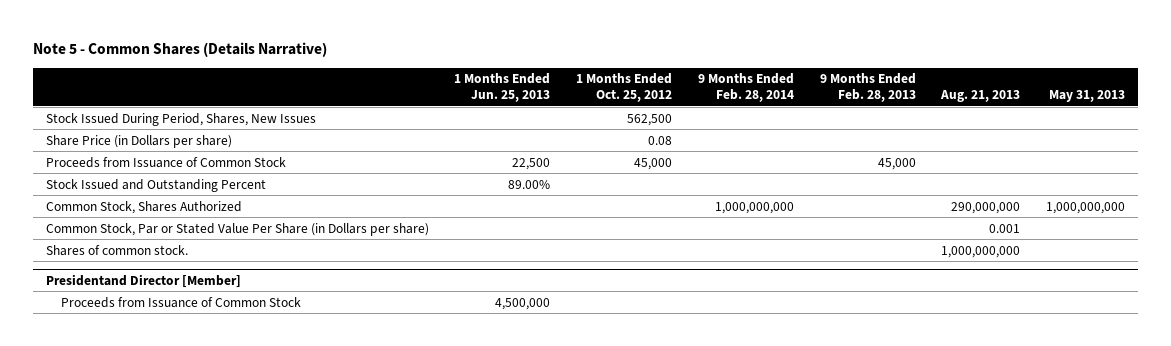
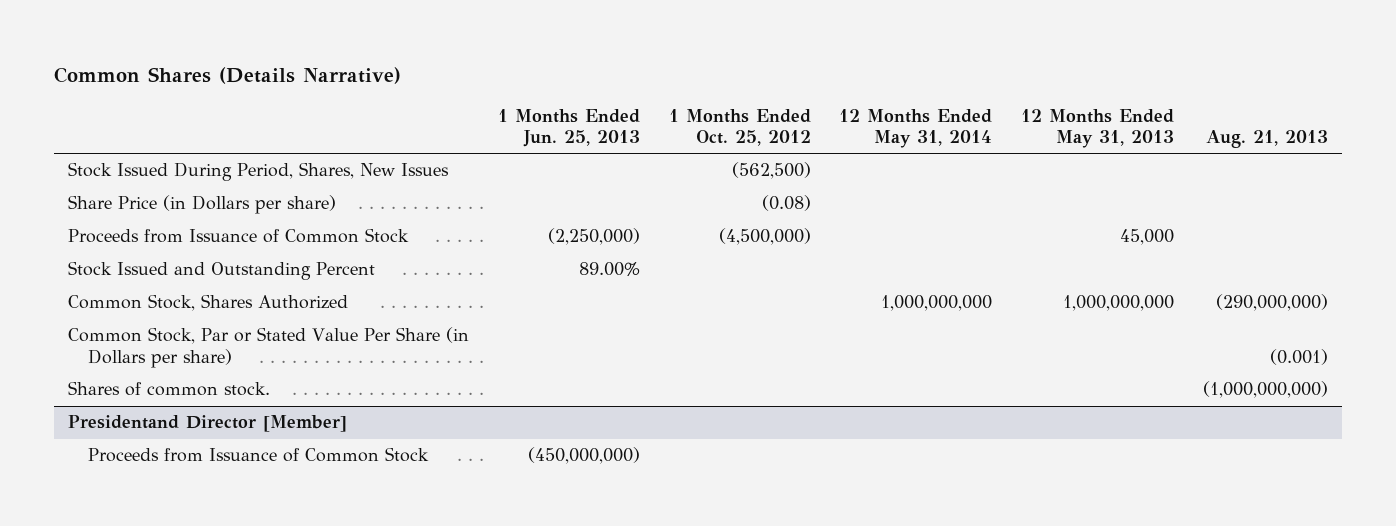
[32,41,327,57] Note 5 - Common Shares (Details Narrative) -> [53,66,401,84] Common Shares (Details Narrative)
[697,73,794,103] 9 Months Ended Feb. 28, 2014 -> none
[819,73,916,103] 9 Months Ended Feb. 28, 2013 -> none
[1049,90,1126,103] May 31, 2013 -> none
none -> [839,109,993,149] 12 Months Ended May 31, 2014
none -> [1020,109,1174,149] 12 Months Ended May 31, 2013
[627,113,673,126] 562,500 -> [731,162,811,180] (562,500)
[648,135,673,145] 0.08 -> [761,195,811,212] (0.08)
[512,157,551,170] 22,500 -> [547,228,640,246] (2,250,000)
[634,157,673,170] 45,000 -> [718,228,811,246] (4,500,000)
[951,201,1021,214] 290,000,000 -> [1215,294,1328,312] (290,000,000)
[989,223,1021,233] 0.001 -> [1269,348,1328,365] (0.001)
[941,245,1021,258] 1,000,000,000 -> [1202,381,1328,399] (1,000,000,000)
[495,297,551,310] 4,500,000 -> [527,447,640,465] (450,000,000)

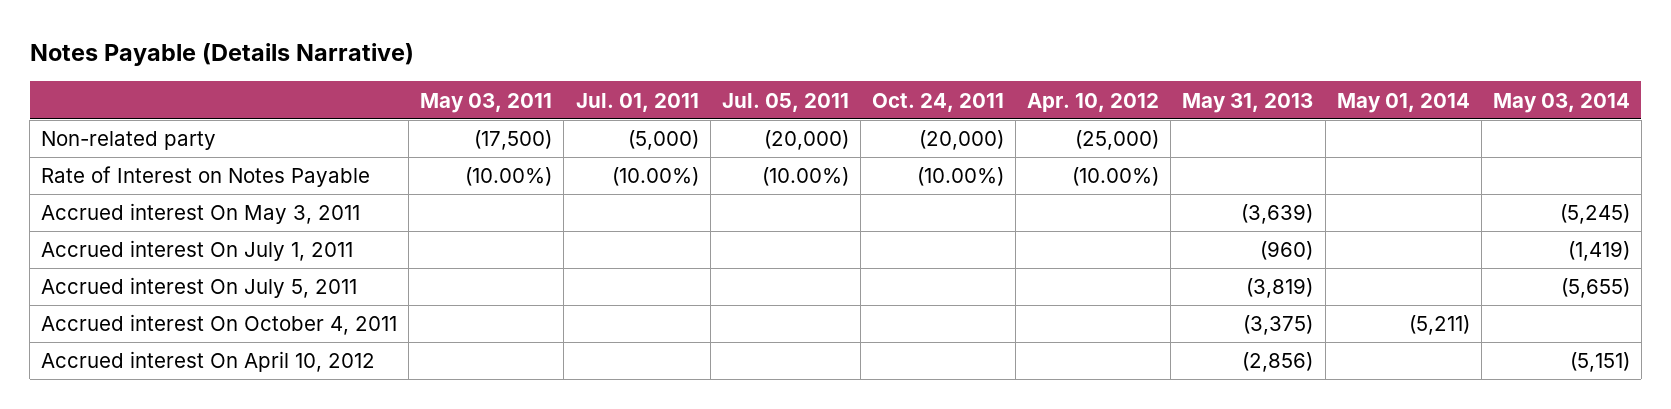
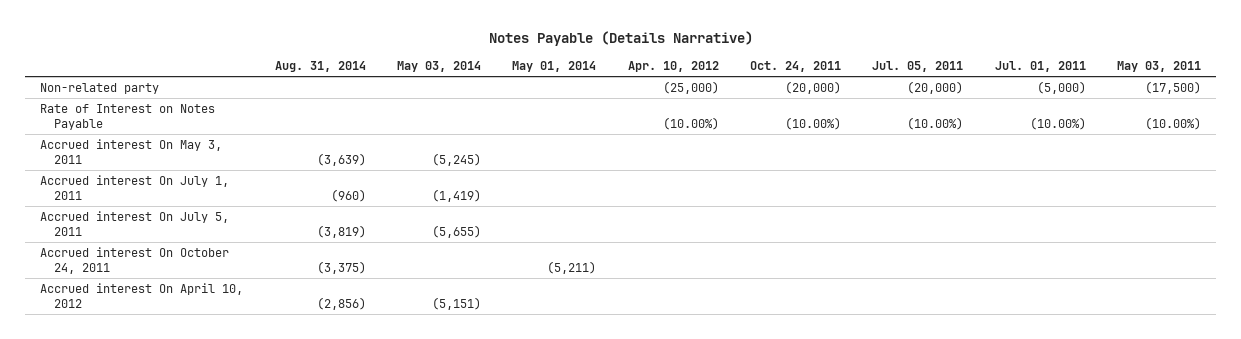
[1182,92,1314,113] May 31, 2013 -> none
none -> [274,61,366,73] Aug. 31, 2014
[41,314,398,336] Accrued interest On October 4, 2011 -> [40,246,230,275] Accrued interest On October 24, 2011

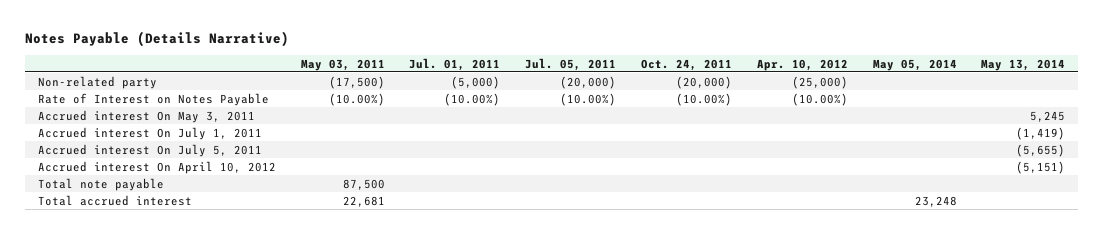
[274,61,366,73] Aug. 31, 2014 -> none
[396,61,481,73] May 03, 2014 -> none
[512,61,597,73] May 01, 2014 -> none
none -> [872,58,957,71] May 05, 2014
none -> [981,58,1066,71] May 13, 2014
[40,246,230,275] Accrued interest On October 24, 2011 -> none
none -> [37,177,164,191] Total note payable
none -> [37,194,192,206] Total accrued interest

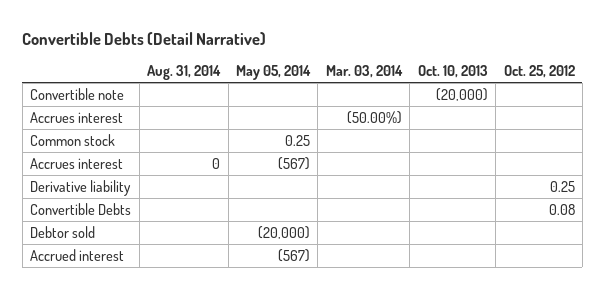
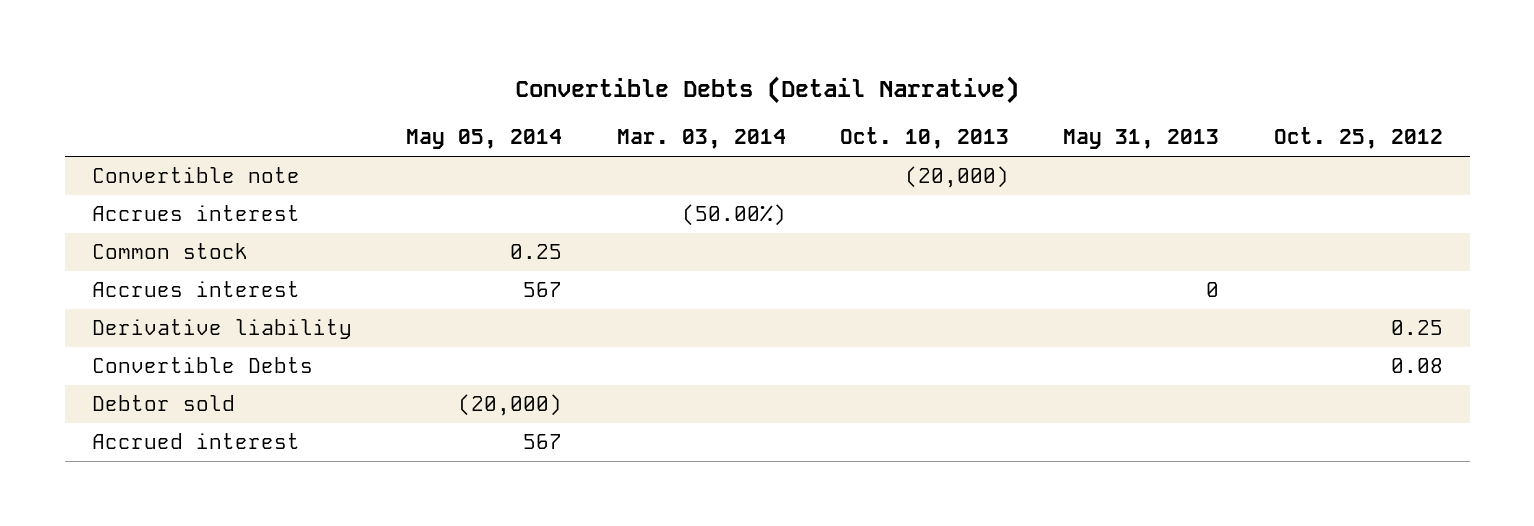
[147,65,222,81] Aug. 31, 2014 -> none
none -> [1063,129,1220,150] May 31, 2013
[277,156,310,170] (567) -> [523,282,563,298] 567
[277,248,310,262] (567) -> [523,434,563,450] 567

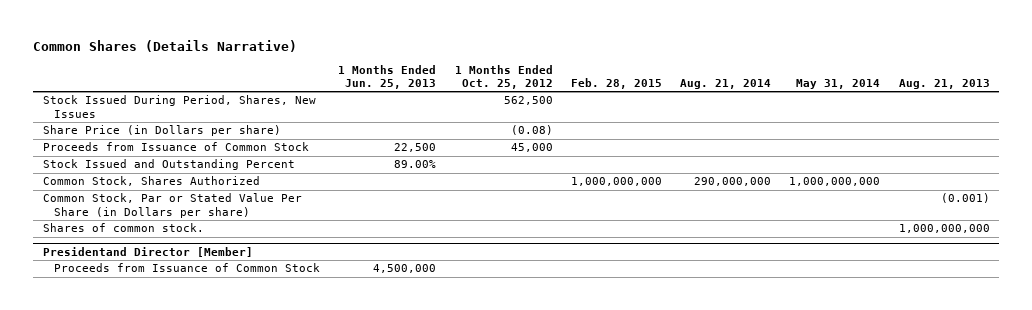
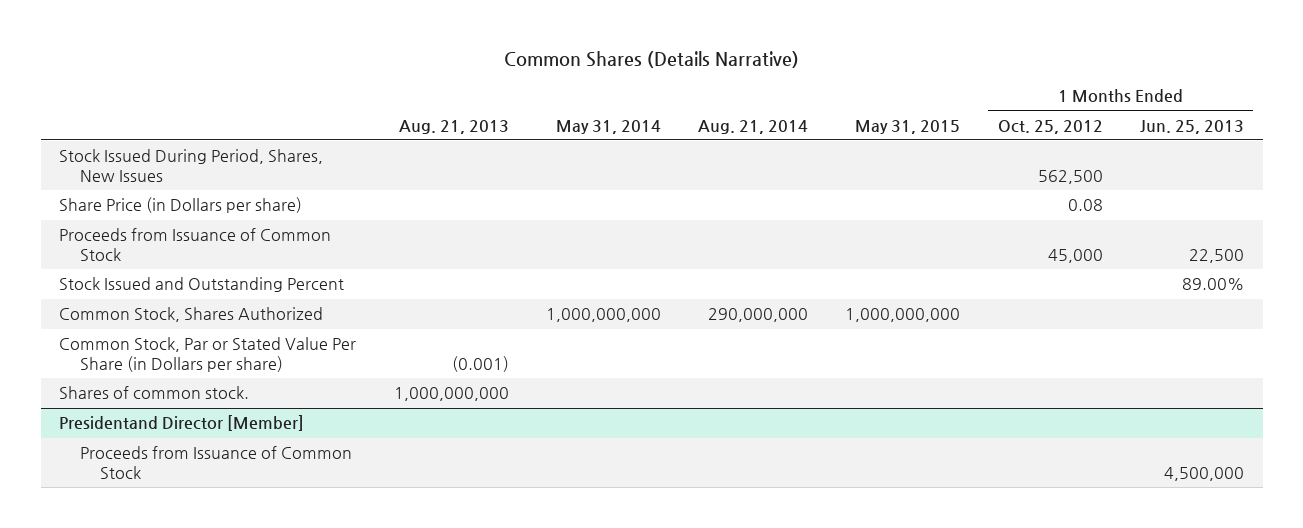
[570,78,662,90] Feb. 28, 2015 -> none
none -> [855,119,961,134] May 31, 2015
[510,125,553,136] (0.08) -> [1067,199,1103,212] 0.08

